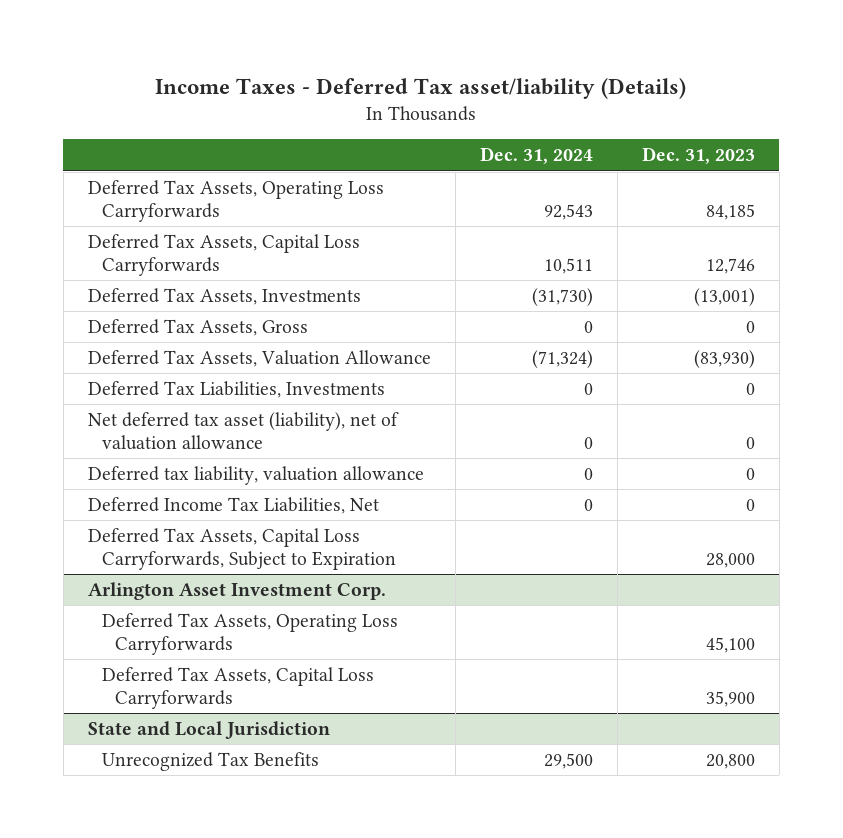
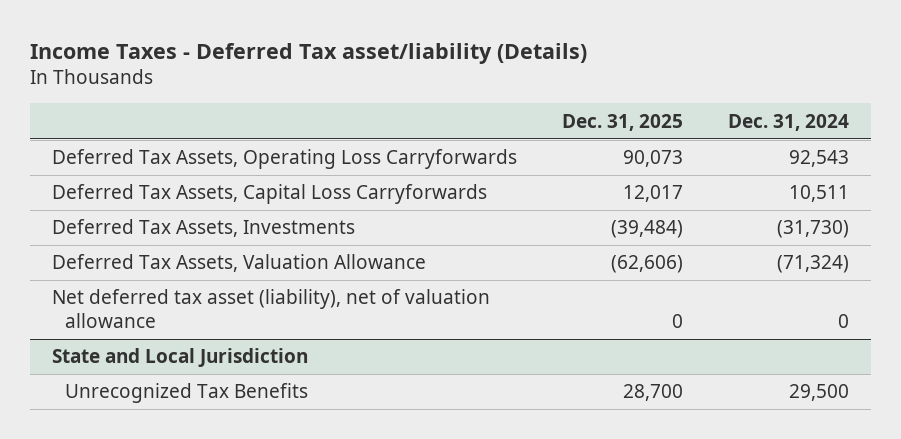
[641,147,755,165] Dec. 31, 2023 -> none
none -> [561,113,683,131] Dec. 31, 2025
[87,318,308,336] Deferred Tax Assets, Gross -> none
[87,380,385,398] Deferred Tax Liabilities, Investments -> none
[87,465,424,485] Deferred tax liability, valuation allowance -> none
[87,496,379,514] Deferred Income Tax Liabilities, Net -> none
[87,527,396,570] Deferred Tax Assets, Capital Loss Carryforwards, Subject to Expiration -> none
[87,581,386,600] Arlington Asset Investment Corp. -> none
[101,612,398,655] Deferred Tax Assets, Operating Loss Carryforwards -> none
[101,666,374,709] Deferred Tax Assets, Capital Loss Carryforwards -> none

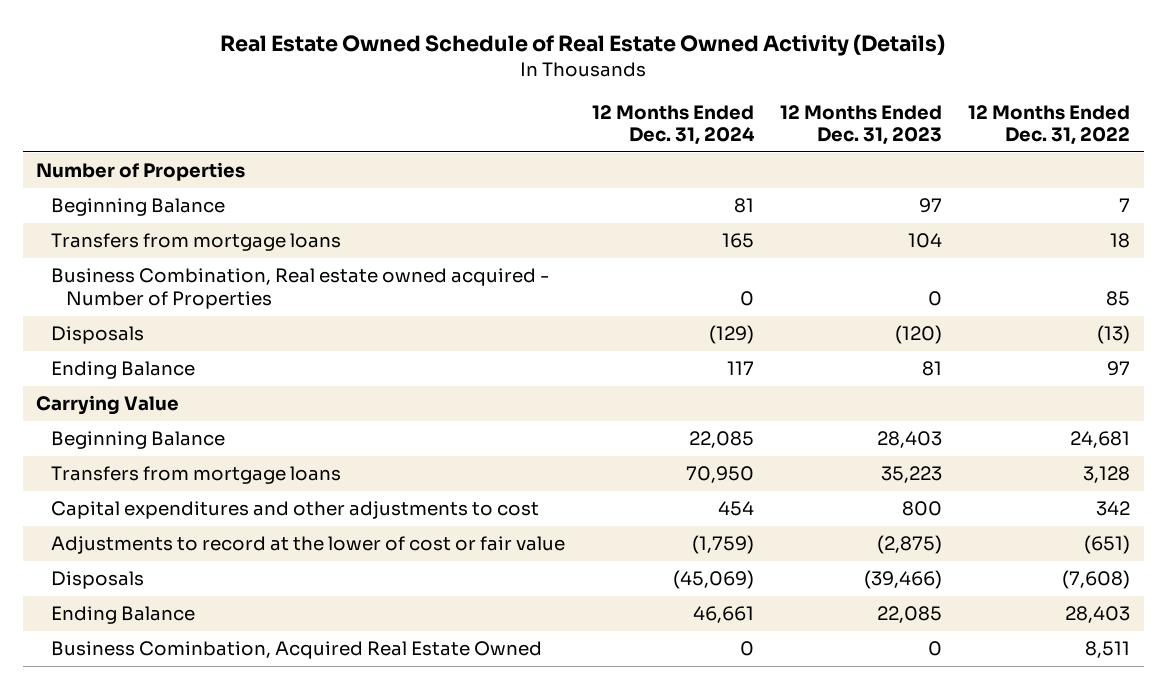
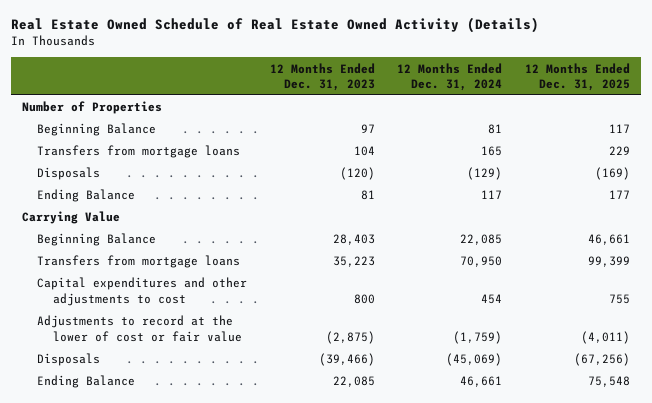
[968,104,1131,146] 12 Months Ended Dec. 31, 2022 -> none
none -> [524,62,630,91] 12 Months Ended Dec. 31, 2025
[51,268,550,309] Business Combination, Real estate owned acquired - Number of Properties -> none
[51,641,543,660] Business Cominbation, Acquired Real Estate Owned -> none

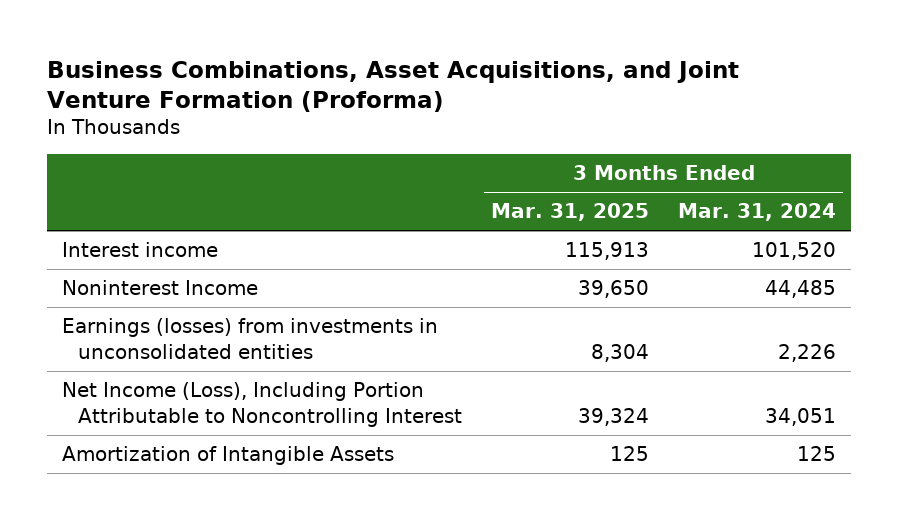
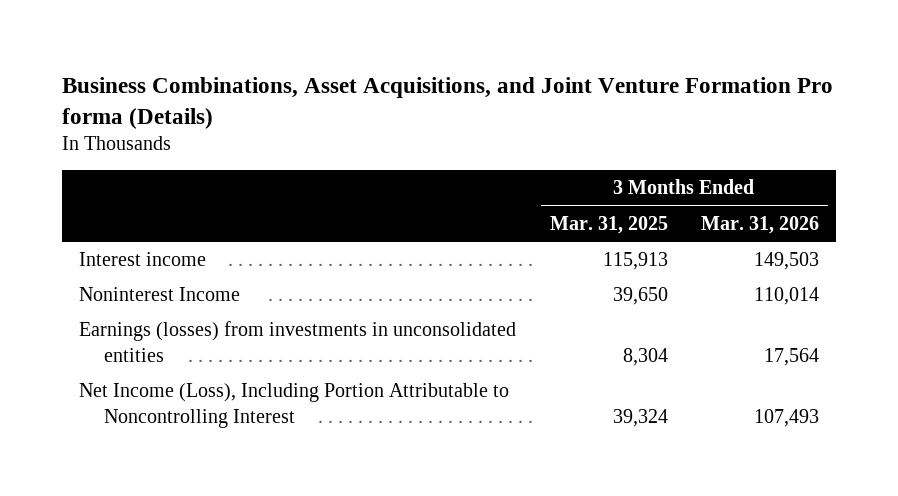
[47,60,740,112] Business Combinations, Asset Acquisitions, and Joint Venture Formation (Proforma) -> [62,76,834,129] Business Combinations, Asset Acquisitions, and Joint Venture Formation Pro forma (Details)
[678,203,837,222] Mar. 31, 2024 -> none
none -> [701,215,820,234] Mar. 31, 2026
[61,446,394,466] Amortization of Intangible Assets -> none

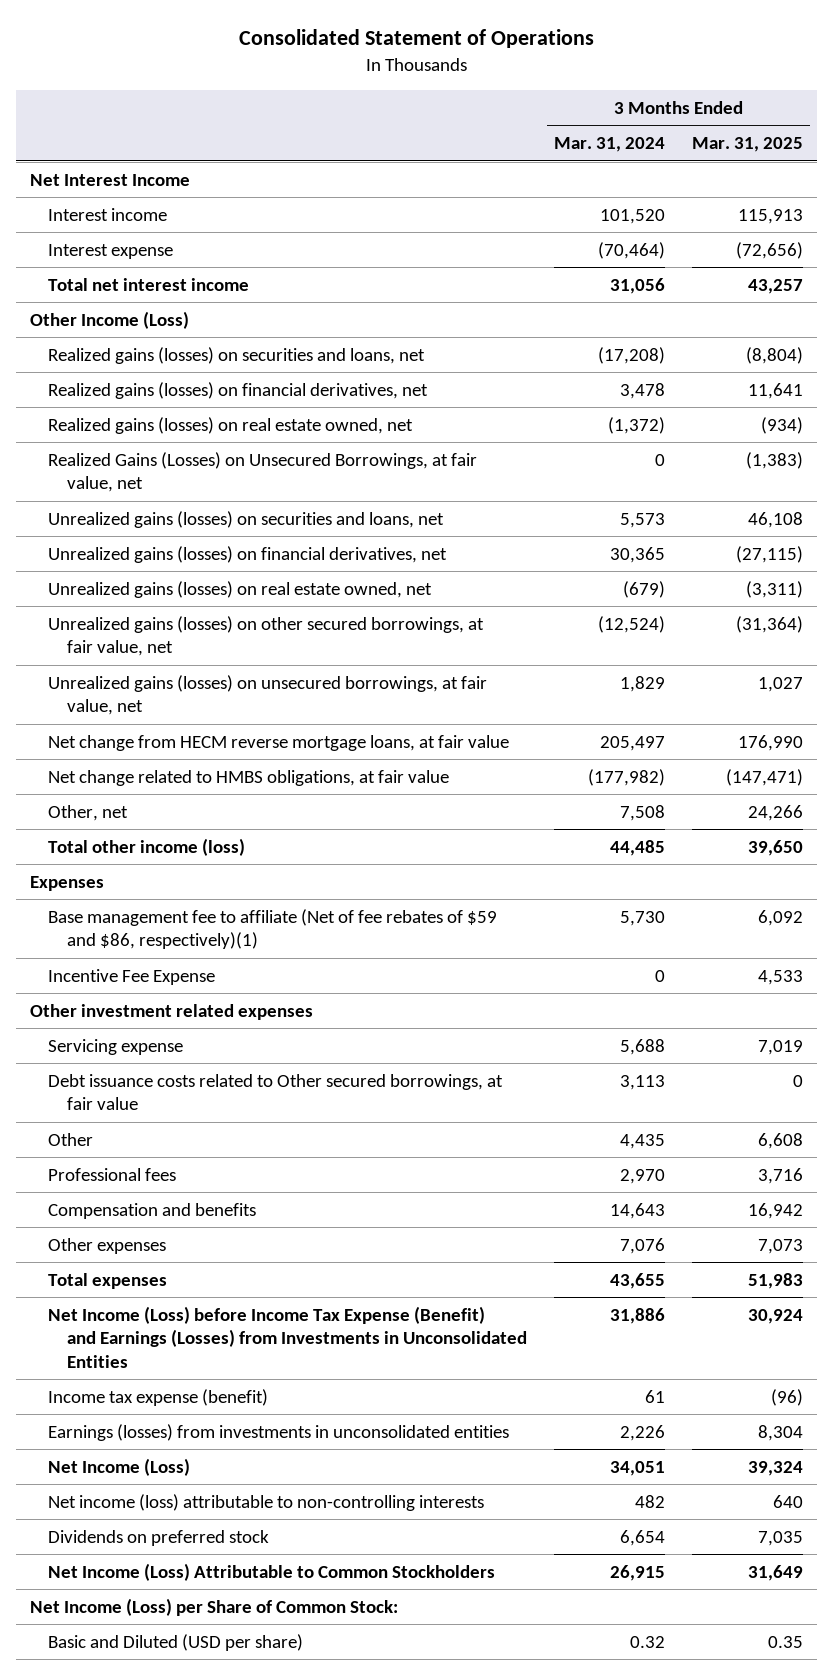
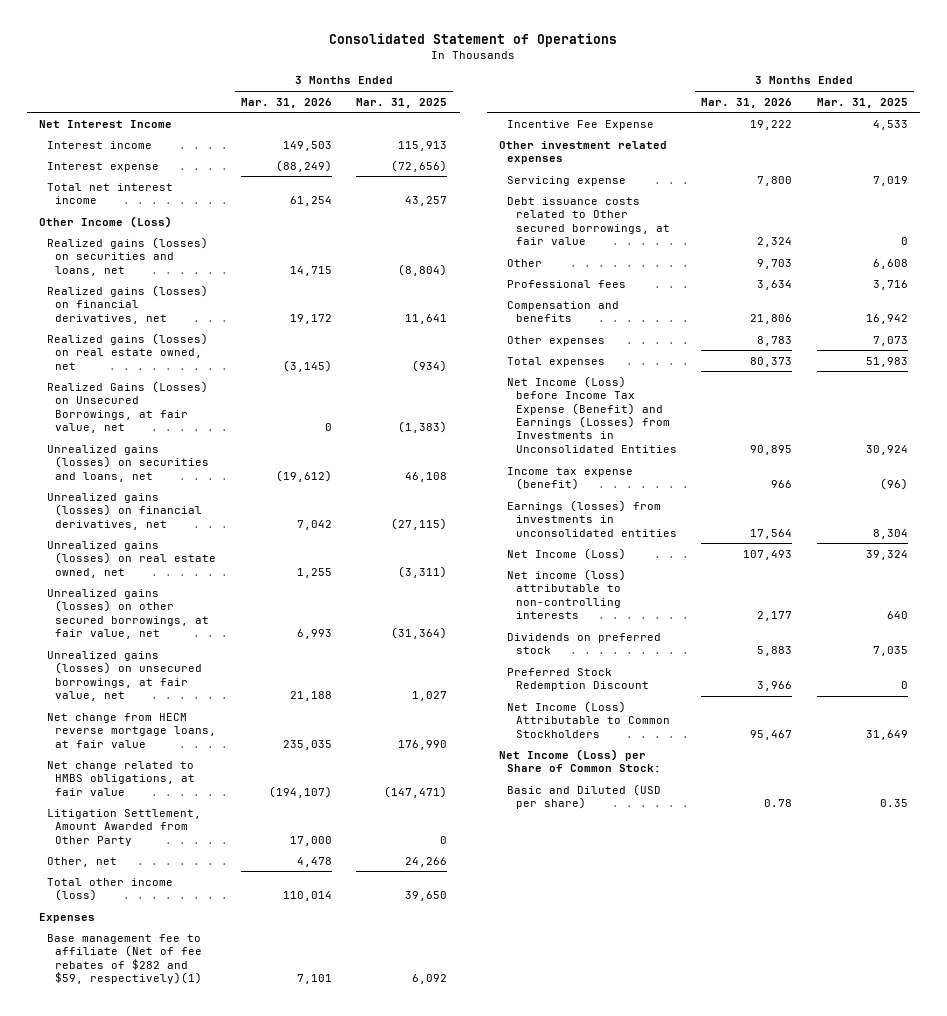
[553,136,665,152] Mar. 31, 2024 -> none
none -> [240,97,332,108] Mar. 31, 2026
none -> [47,808,202,846] Litigation Settlement, Amount Awarded from Other Party
[48,908,498,950] Base management fee to affiliate (Net of fee rebates of $59 and $86, respectively)(1) -> [47,933,203,985] Base management fee to affiliate (Net of fee rebates of $282 and $59, respectively)(1)
none -> [507,667,649,692] Preferred Stock Redemption Discount

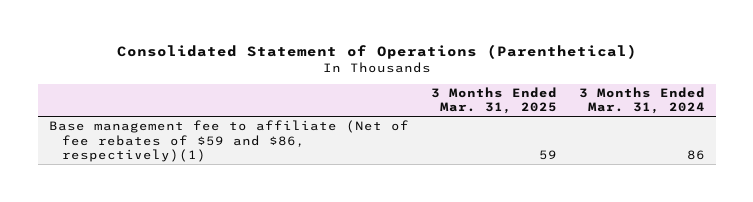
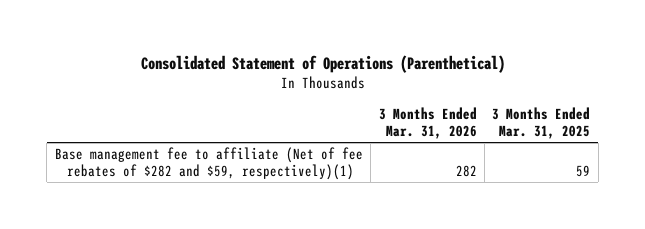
[578,87,705,115] 3 Months Ended Mar. 31, 2024 -> none
none -> [378,106,477,140] 3 Months Ended Mar. 31, 2026
[48,120,409,162] Base management fee to affiliate (Net of fee rebates of $59 and $86, respectively)(1) -> [54,147,363,181] Base management fee to affiliate (Net of fee rebates of $282 and $59, respectively)(1)

